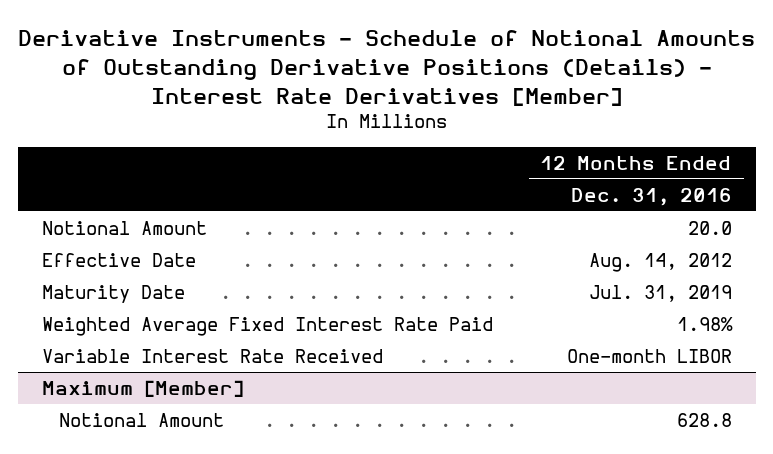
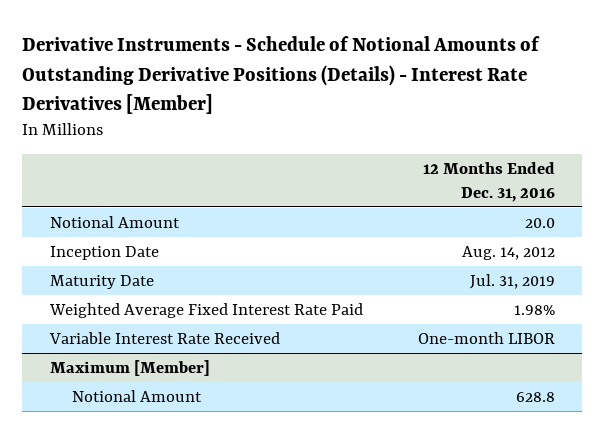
[41,252,196,267] Effective Date -> [49,245,159,260] Inception Date

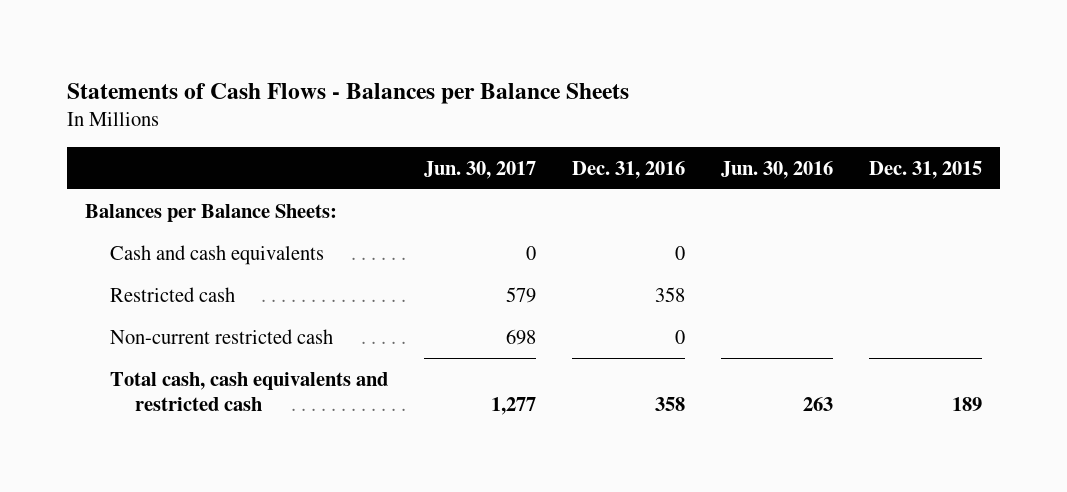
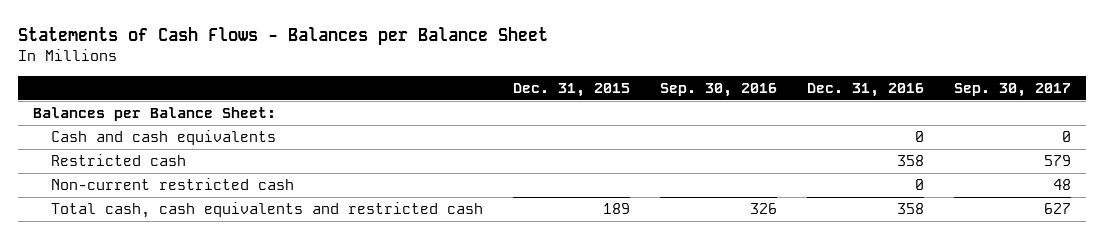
[66,82,629,104] Statements of Cash Flows - Balances per Balance Sheets -> [17,26,548,45] Statements of Cash Flows - Balances per Balance Sheet
[424,160,537,179] Jun. 30, 2017 -> none
[721,160,834,179] Jun. 30, 2016 -> none
none -> [660,82,778,97] Sep. 30, 2016
none -> [954,82,1072,97] Sep. 30, 2017
[84,203,337,222] Balances per Balance Sheets: -> [32,107,276,122] Balances per Balance Sheet:

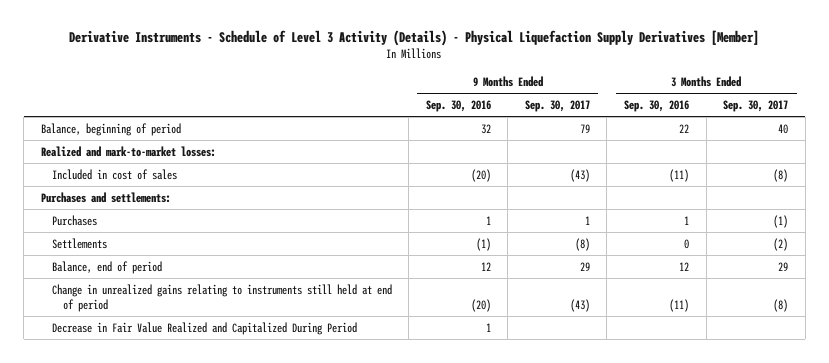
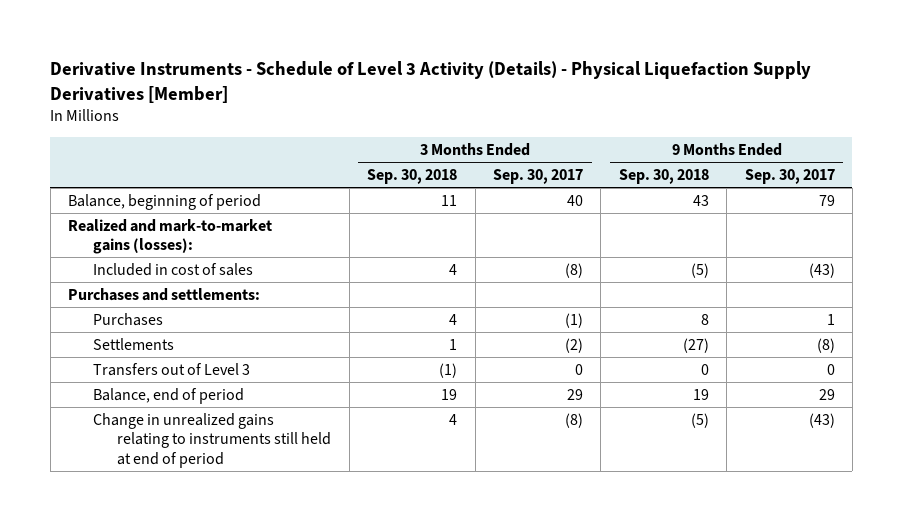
[425,100,491,113] Sep. 30, 2016 -> none
[624,100,690,113] Sep. 30, 2016 -> none
none -> [367,168,458,184] Sep. 30, 2018
none -> [618,168,709,184] Sep. 30, 2018
[40,145,216,157] Realized and mark-to-market losses: -> [68,218,273,255] Realized and mark-to-market gains (losses):
none -> [92,362,250,376] Transfers out of Level 3
[51,321,357,335] Decrease in Fair Value Realized and Capitalized During Period -> none

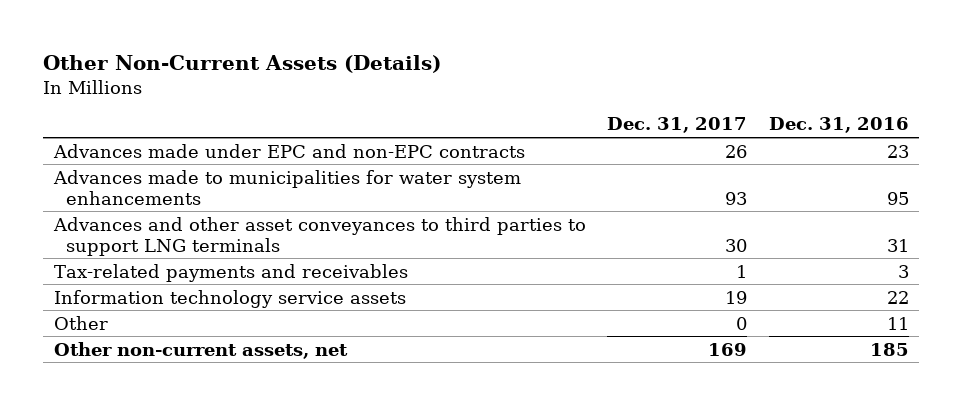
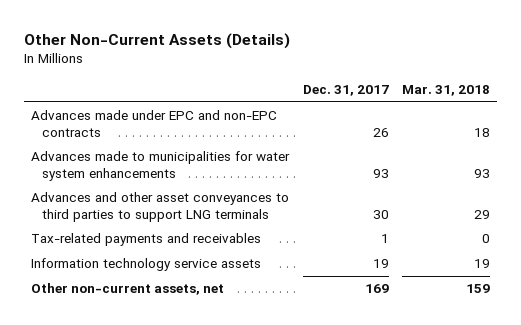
[768,117,909,134] Dec. 31, 2016 -> none
none -> [402,85,491,97] Mar. 31, 2018
[53,315,108,330] Other -> none

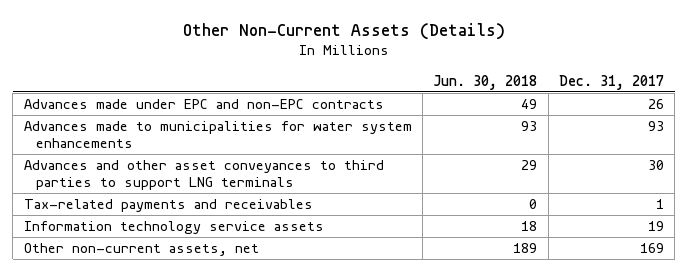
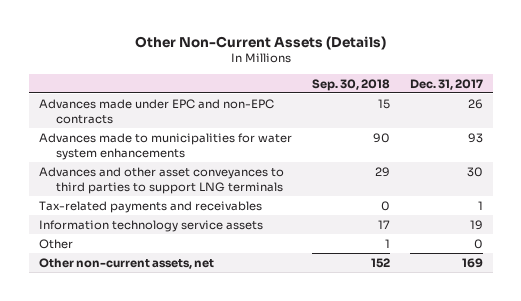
[433,74,538,90] Jun. 30, 2018 -> none
none -> [311,78,390,91] Sep. 30, 2018
none -> [38,238,73,249] Other

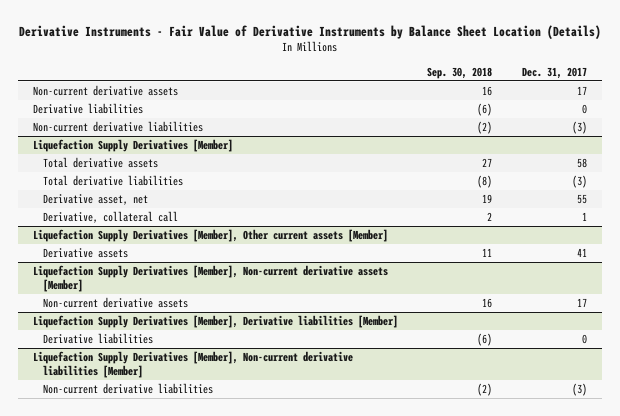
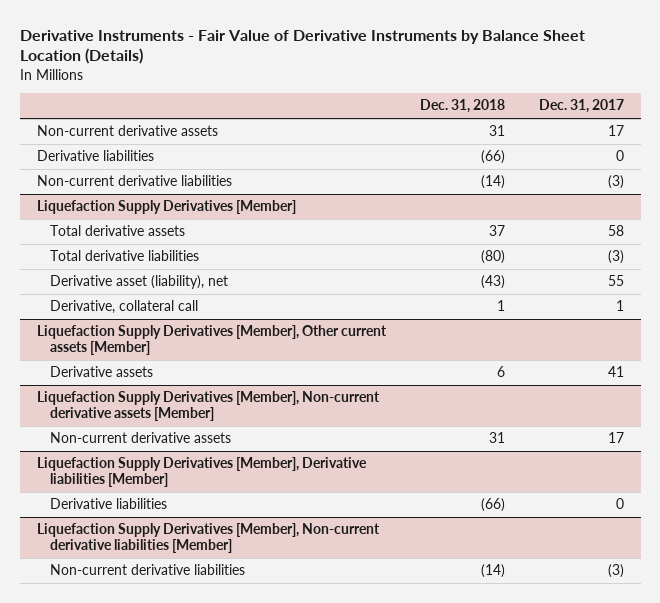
[427,66,493,79] Sep. 30, 2018 -> none
none -> [419,99,505,114] Dec. 31, 2018
[43,193,149,205] Derivative asset, net -> [50,275,229,290] Derivative asset (liability), net

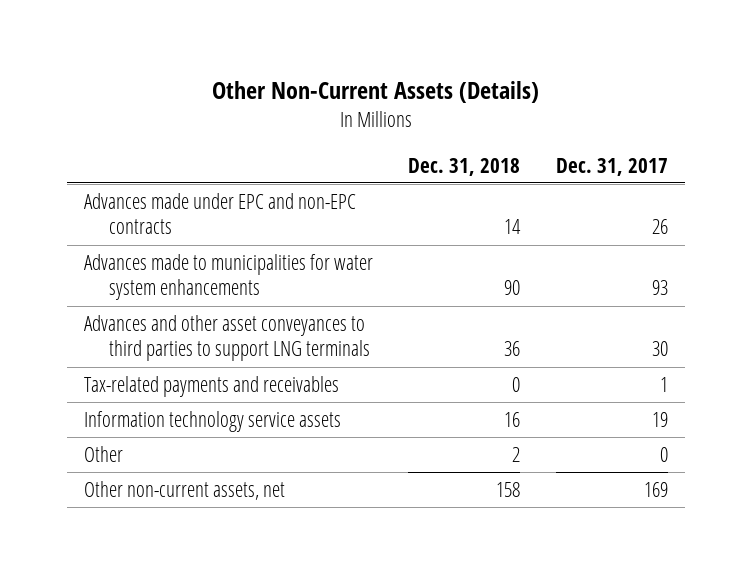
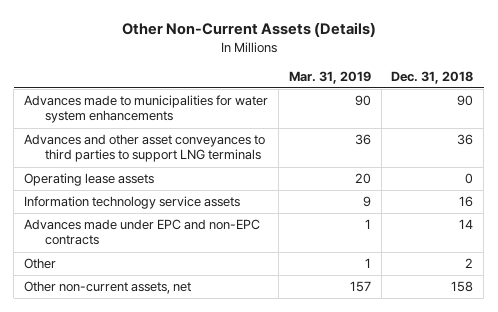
[555,157,668,176] Dec. 31, 2017 -> none
none -> [288,70,371,84] Mar. 31, 2019
[84,375,340,397] Tax-related payments and receivables -> none
none -> [24,173,155,187] Operating lease assets
[84,192,357,235] Advances made under EPC and non-EPC contracts -> [24,219,261,246] Advances made under EPC and non-EPC contracts

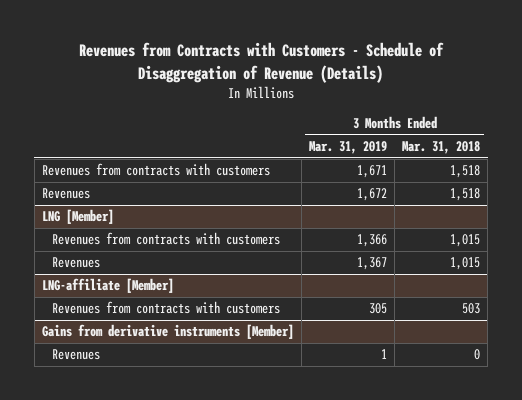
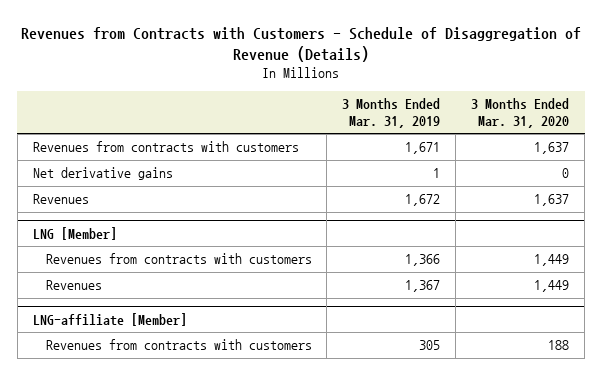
[402,141,481,155] Mar. 31, 2018 -> none
none -> [471,98,570,128] 3 Months Ended Mar. 31, 2020
none -> [32,167,173,181] Net derivative gains
[41,324,294,340] Gains from derivative instruments [Member] -> none
[51,349,100,361] Revenues -> none

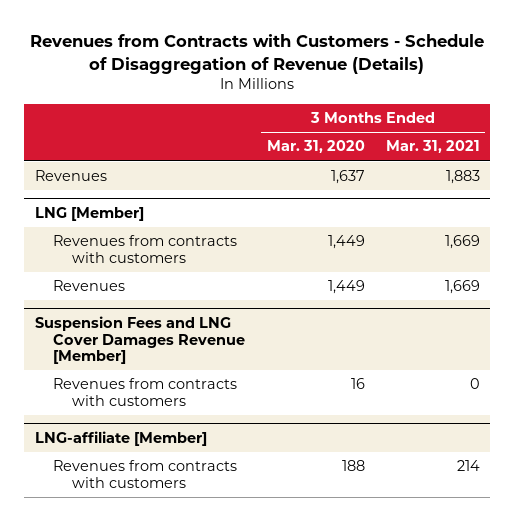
[342,98,441,128] 3 Months Ended Mar. 31, 2019 -> none
none -> [385,140,480,154] Mar. 31, 2021
[32,141,299,153] Revenues from contracts with customers -> none
[32,167,173,181] Net derivative gains -> none
none -> [35,315,246,365] Suspension Fees and LNG Cover Damages Revenue [Member]
none -> [53,378,238,407] Revenues from contracts with customers

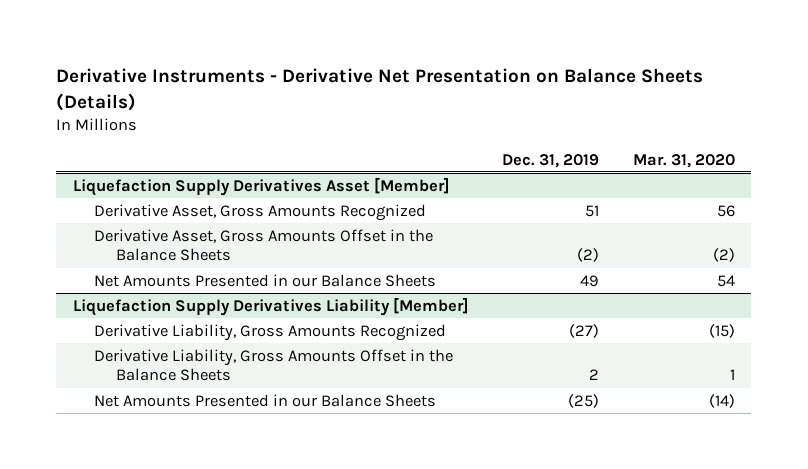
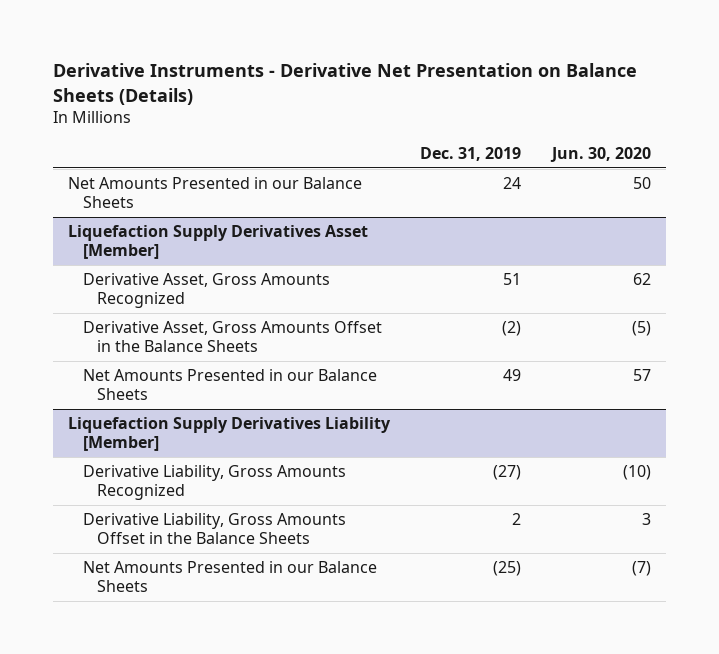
[632,153,735,168] Mar. 31, 2020 -> none
none -> [549,146,651,162] Jun. 30, 2020
none -> [67,177,362,208] Net Amounts Presented in our Balance Sheets

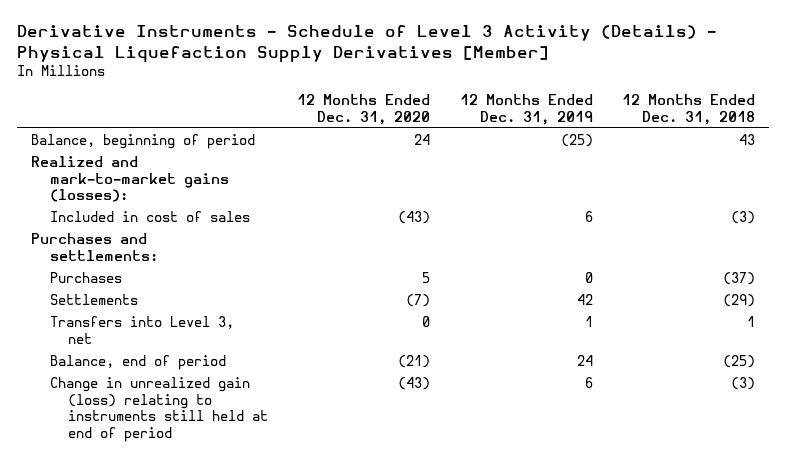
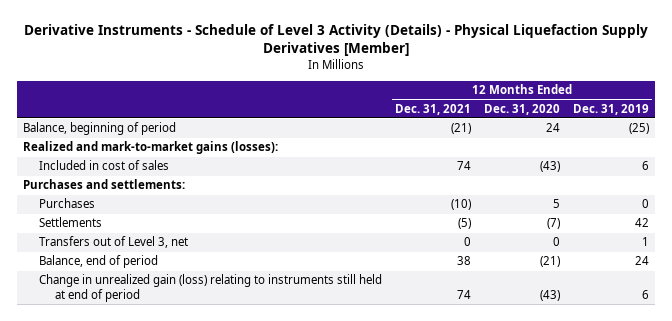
[621,94,755,125] 12 Months Ended Dec. 31, 2018 -> none
none -> [394,103,471,115] Dec. 31, 2021
[49,316,234,344] Transfers into Level 3, net -> [39,236,189,249] Transfers out of Level 3, net

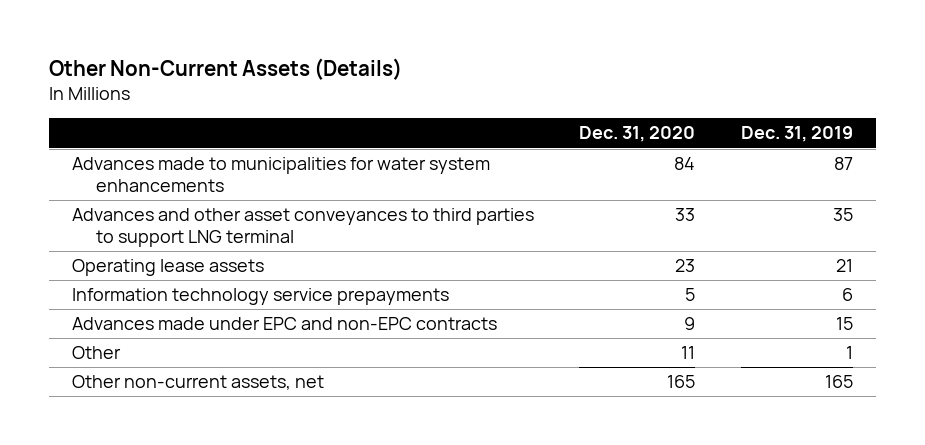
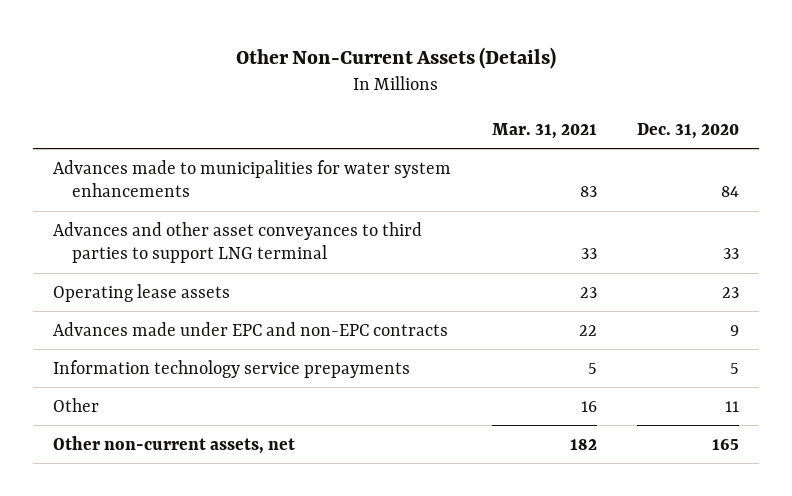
[741,126,854,143] Dec. 31, 2019 -> none
none -> [491,122,597,139] Mar. 31, 2021
[71,288,449,306] Information technology service prepayments -> [53,359,411,378] Information technology service prepayments

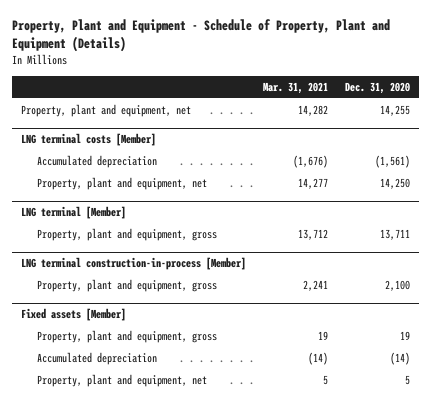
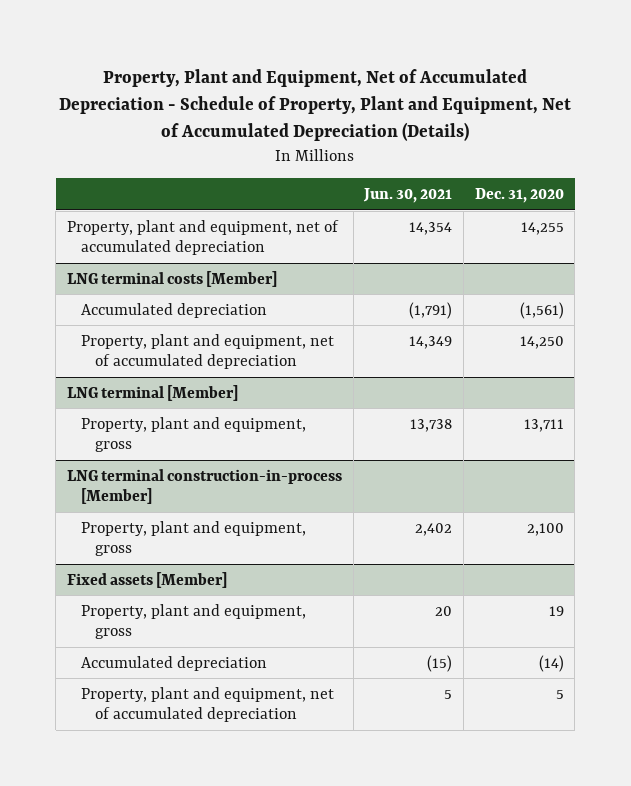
[12,19,391,53] Property, Plant and Equipment - Schedule of Property, Plant and Equipment (Details) -> [59,68,572,142] Property, Plant and Equipment, Net of Accumulated Depreciation - Schedule of Property, Plant and Equipment, Net of Accumulated Depreciation (Details)
[262,81,328,94] Mar. 31, 2021 -> none
none -> [363,187,453,203] Jun. 30, 2021
[20,104,191,118] Property, plant and equipment, net -> [67,219,340,256] Property, plant and equipment, net of accumulated depreciation
[37,177,208,191] Property, plant and equipment, net -> [81,333,335,370] Property, plant and equipment, net of accumulated depreciation
[37,374,208,388] Property, plant and equipment, net -> [81,686,335,723] Property, plant and equipment, net of accumulated depreciation

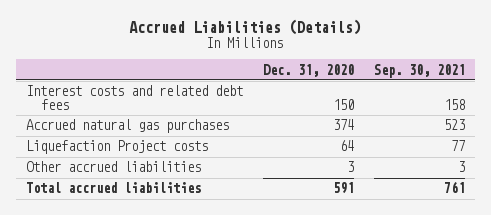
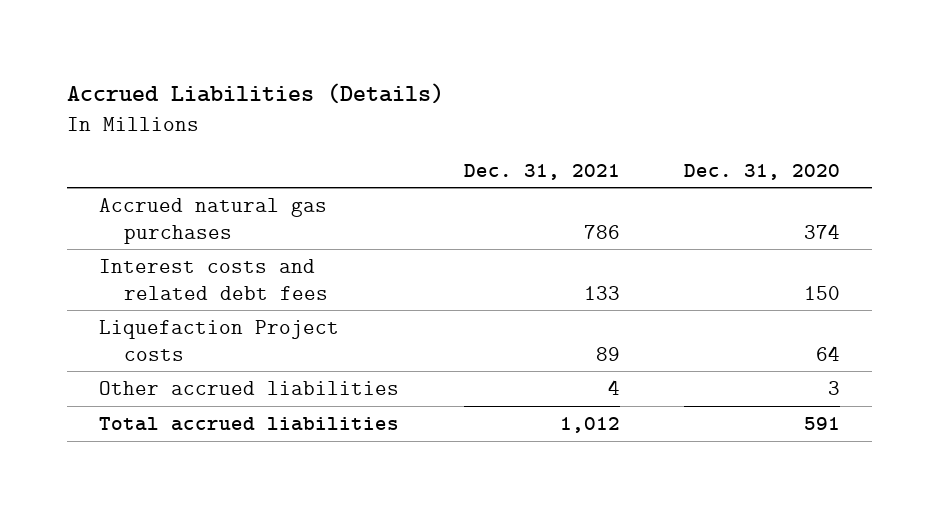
[373,63,465,78] Sep. 30, 2021 -> none
none -> [463,163,620,180] Dec. 31, 2021
[26,85,244,110] Interest costs and related debt fees -> [99,258,328,300] Interest costs and related debt fees

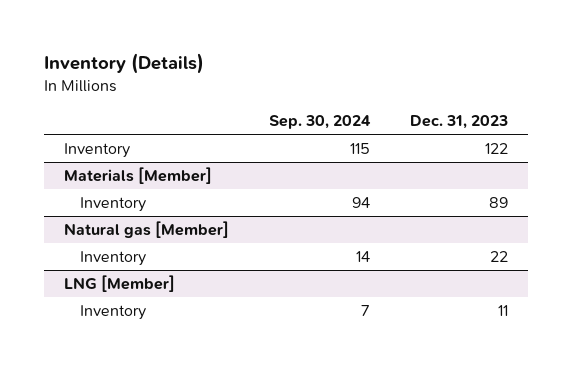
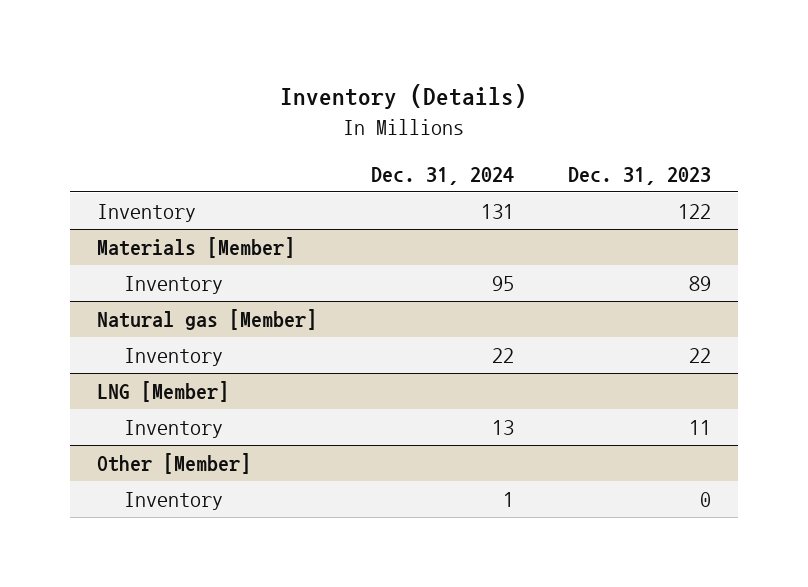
[269,115,372,130] Sep. 30, 2024 -> none
none -> [370,166,514,185] Dec. 31, 2024
none -> [97,453,252,475] Other [Member]
none -> [124,492,224,511] Inventory

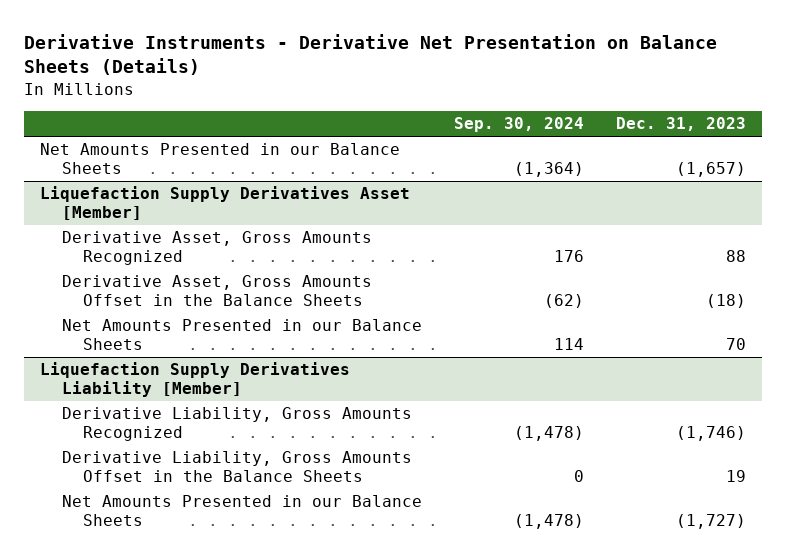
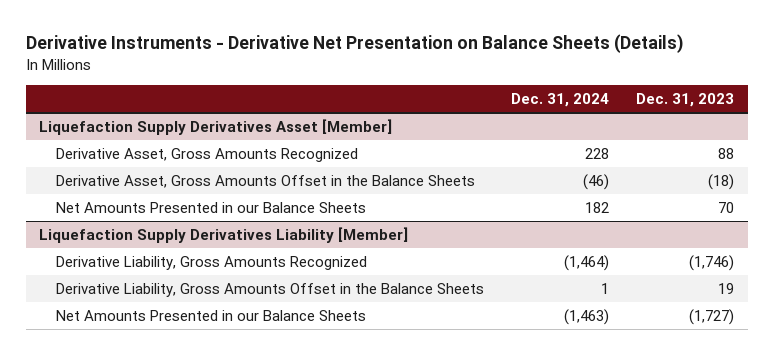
[453,117,584,133] Sep. 30, 2024 -> none
none -> [511,93,610,108] Dec. 31, 2024
[40,143,401,175] Net Amounts Presented in our Balance Sheets -> none

